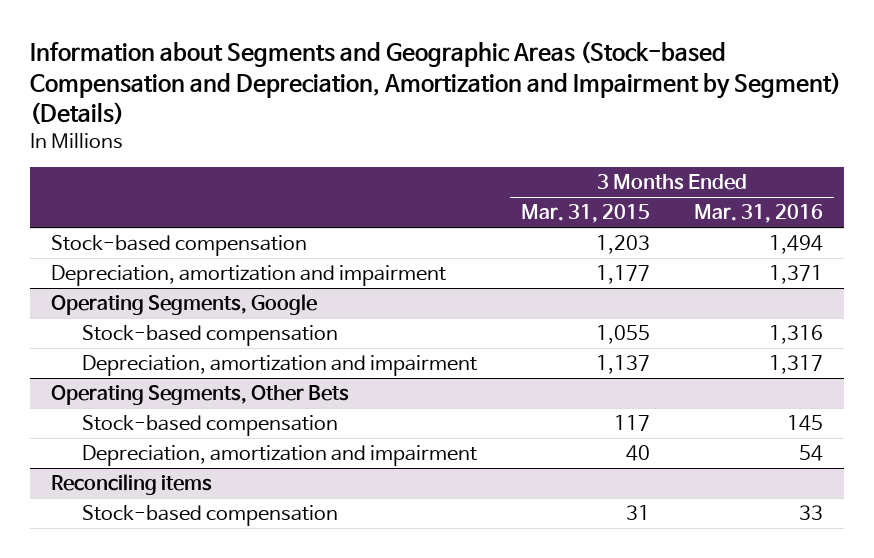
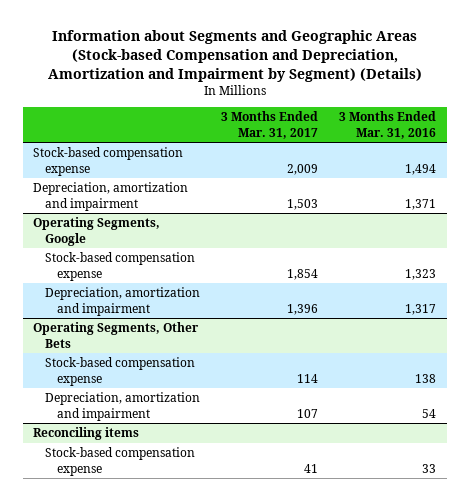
[520,204,650,224] Mar. 31, 2015 -> none
none -> [221,111,319,139] 3 Months Ended Mar. 31, 2017
[51,235,308,257] Stock-based compensation -> [33,147,184,176] Stock-based compensation expense
[82,325,339,347] Stock-based compensation -> [45,252,196,281] Stock-based compensation expense
[768,325,823,345] 1,316 -> [405,268,437,280] 1,323
[82,415,339,437] Stock-based compensation -> [45,357,196,386] Stock-based compensation expense
[786,415,823,432] 145 -> [415,373,437,383] 138
[82,505,339,527] Stock-based compensation -> [45,447,196,476] Stock-based compensation expense

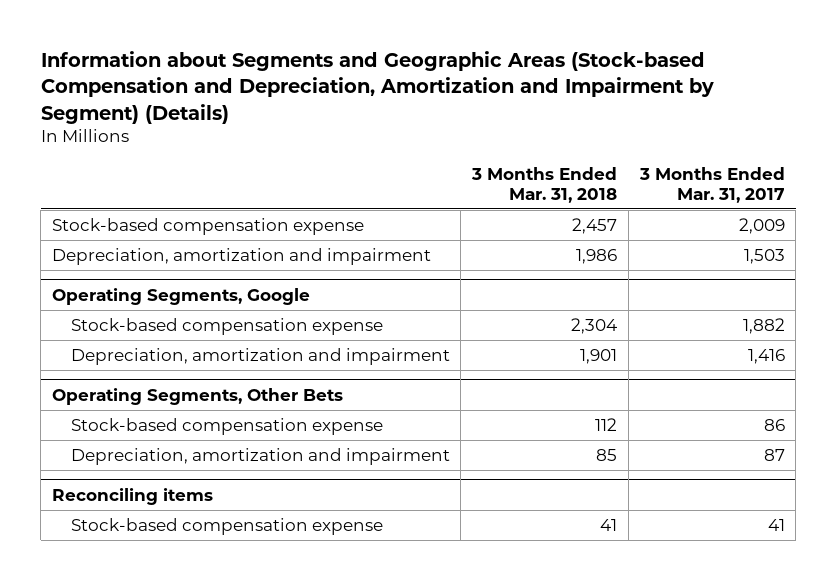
[339,111,437,139] 3 Months Ended Mar. 31, 2016 -> none
none -> [471,167,618,203] 3 Months Ended Mar. 31, 2018
[287,268,319,280] 1,854 -> [742,317,785,334] 1,882
[287,303,319,315] 1,396 -> [747,348,785,364] 1,416
[297,373,319,383] 114 -> [763,418,785,431] 86
[297,408,319,418] 107 -> [763,448,785,461] 87

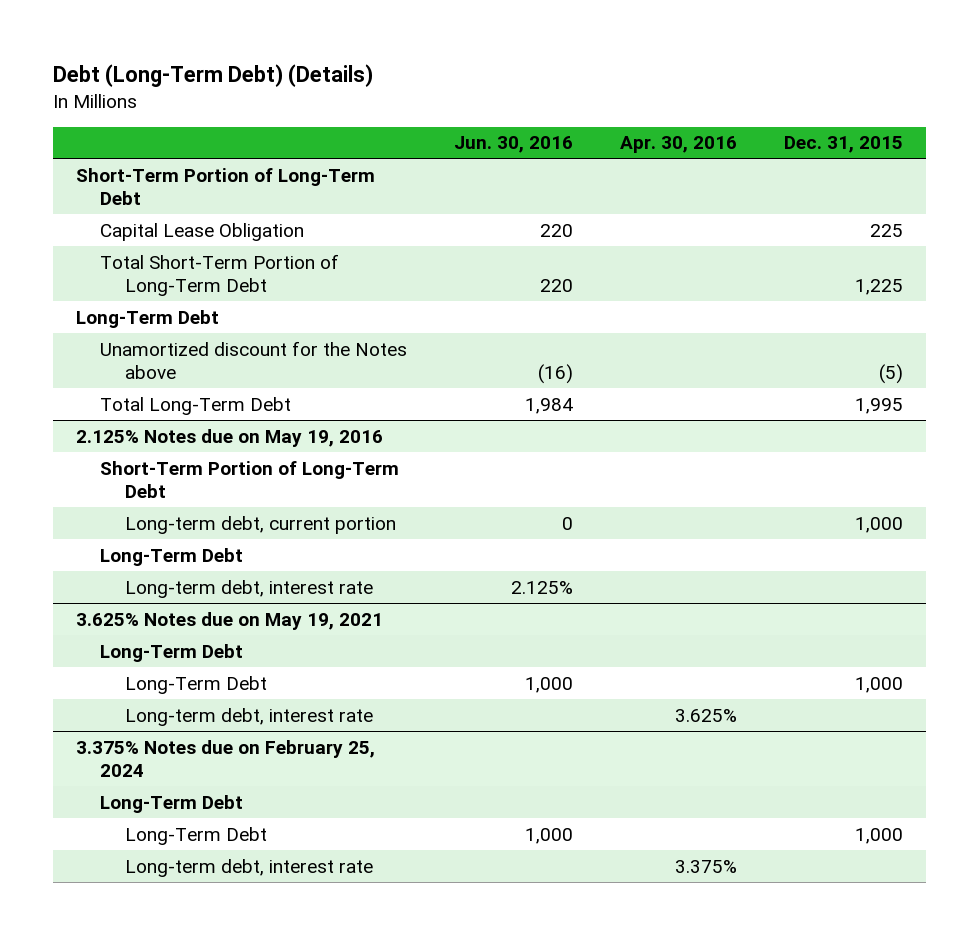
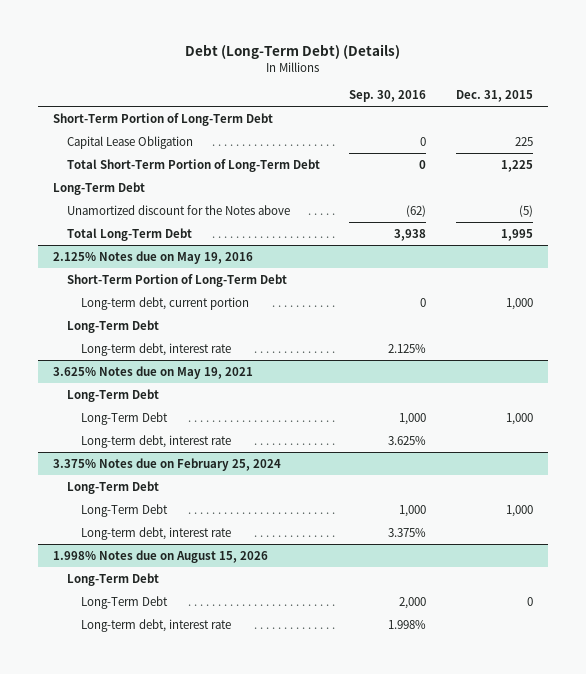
[454,136,574,154] Jun. 30, 2016 -> none
[620,136,738,154] Apr. 30, 2016 -> none
none -> [349,90,427,103] Sep. 30, 2016
none -> [53,549,269,563] 1.998% Notes due on August 15, 2026
none -> [66,572,159,586] Long-Term Debt
none -> [80,595,168,609] Long-Term Debt
none -> [80,618,231,632] Long-term debt, interest rate

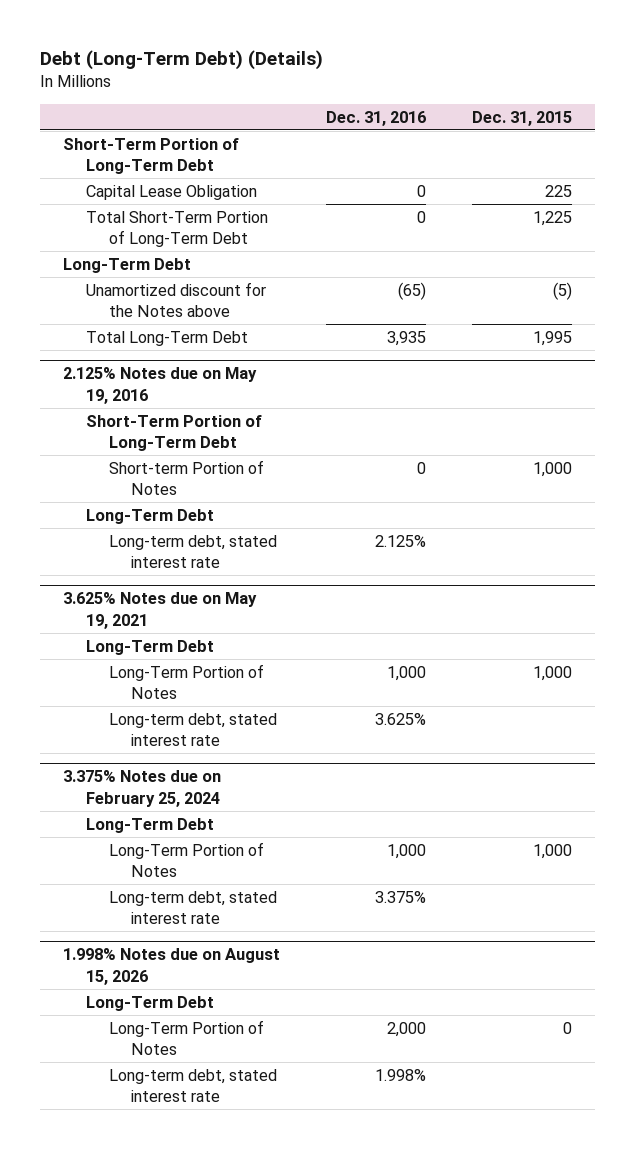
[349,90,427,103] Sep. 30, 2016 -> none
none -> [325,110,426,126] Dec. 31, 2016
[80,296,249,310] Long-term debt, current portion -> [108,459,264,496] Short-term Portion of Notes
[80,342,231,356] Long-term debt, interest rate -> [108,534,277,569] Long-term debt, stated interest rate
[80,411,168,425] Long-Term Debt -> [108,663,264,700] Long-Term Portion of Notes
[80,434,231,448] Long-term debt, interest rate -> [108,712,277,747] Long-term debt, stated interest rate
[80,503,168,517] Long-Term Debt -> [108,841,264,878] Long-Term Portion of Notes
[80,526,231,540] Long-term debt, interest rate -> [108,890,277,925] Long-term debt, stated interest rate
[80,595,168,609] Long-Term Debt -> [108,1019,264,1056] Long-Term Portion of Notes
[80,618,231,632] Long-term debt, interest rate -> [108,1068,277,1103] Long-term debt, stated interest rate

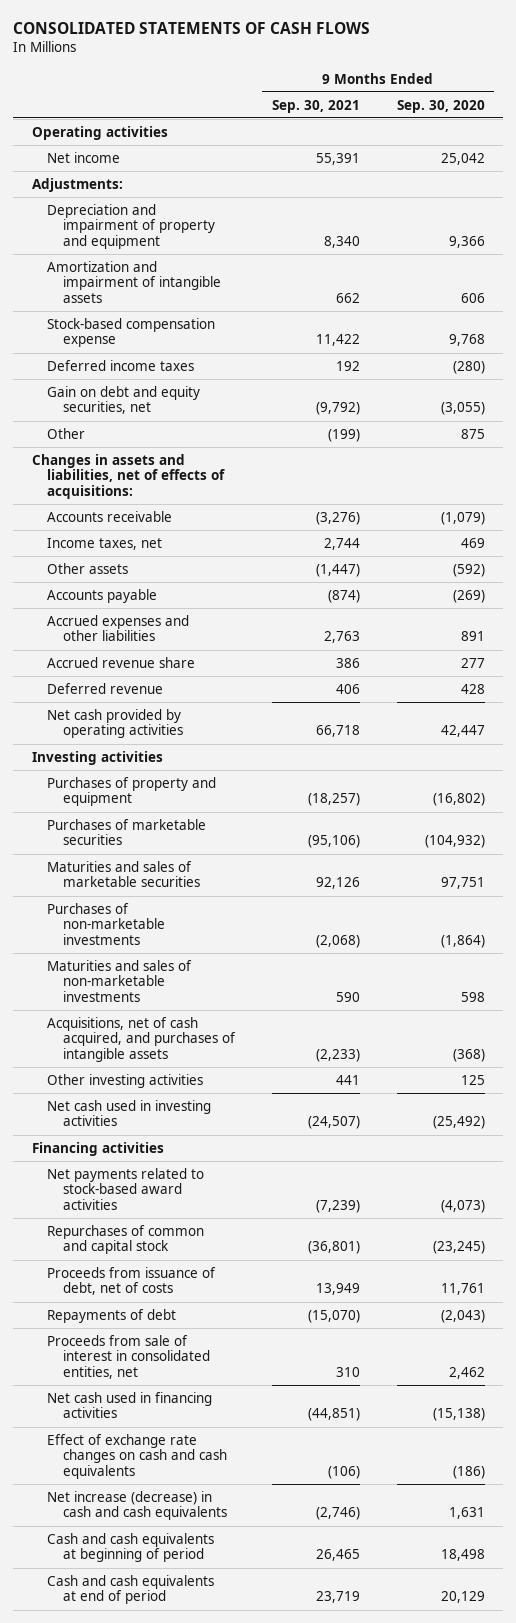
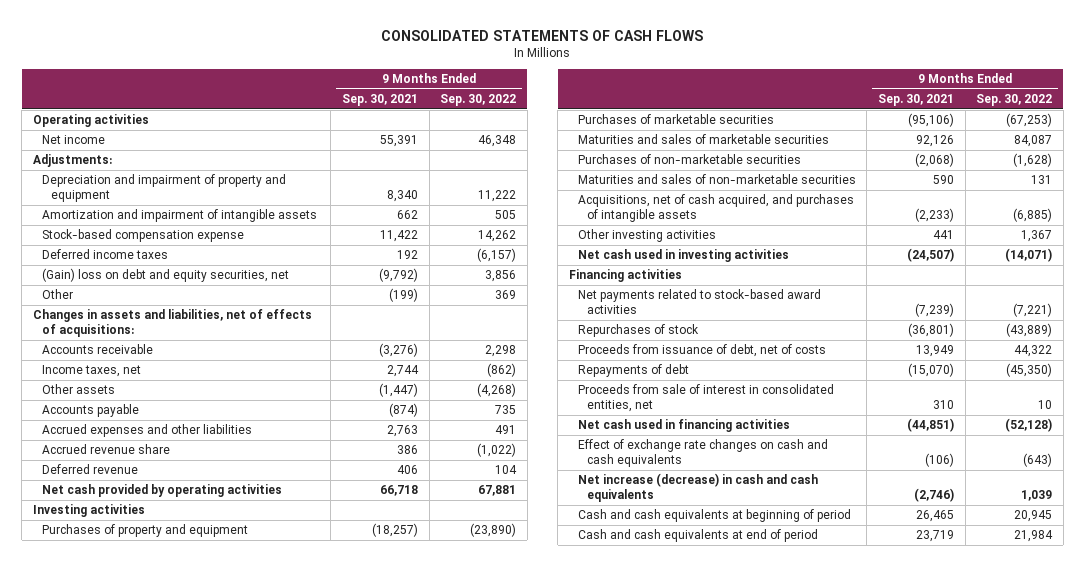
[396,99,485,113] Sep. 30, 2020 -> none
none -> [440,94,517,107] Sep. 30, 2022
[47,385,201,415] Gain on debt and equity securities, net -> [41,268,289,283] (Gain) loss on debt and equity securities, net
[47,902,165,945] Purchases of non-marketable investments -> [577,154,801,165] Purchases of non-marketable securities
[47,959,193,1002] Maturities and sales of non-marketable investments -> [577,174,856,185] Maturities and sales of non-marketable securities
[47,1224,205,1255] Repurchases of common and capital stock -> [577,324,699,338] Repurchases of stock

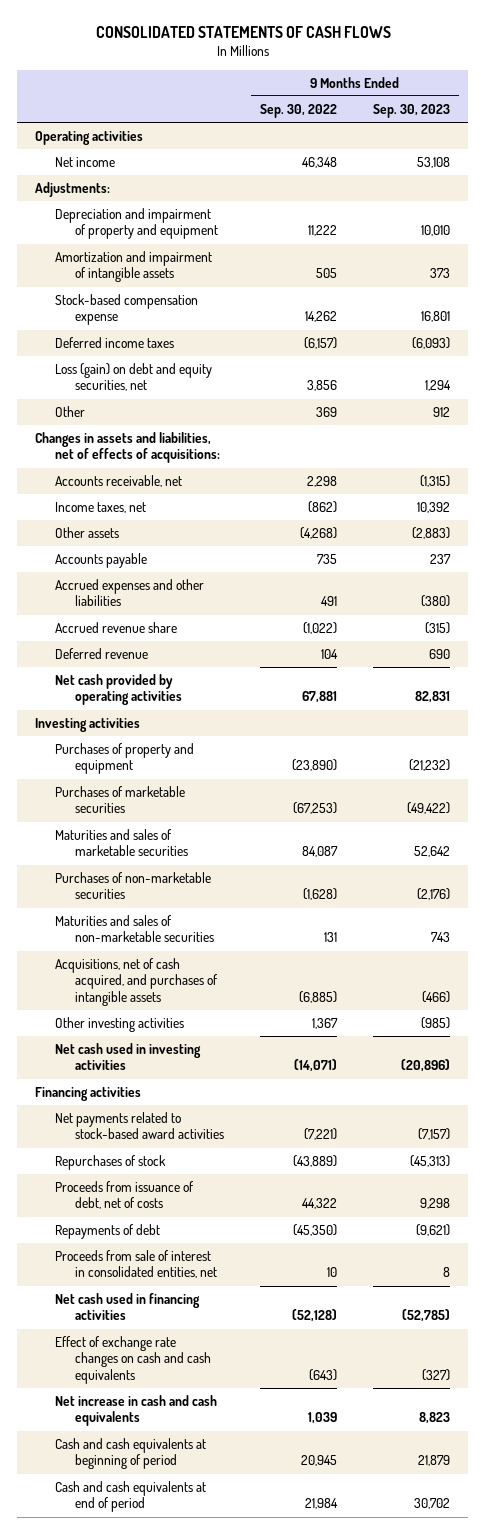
[342,94,419,107] Sep. 30, 2021 -> none
none -> [373,104,451,119] Sep. 30, 2023
[41,268,289,283] (Gain) loss on debt and equity securities, net -> [54,363,212,392] Loss (gain) on debt and equity securities, net
[41,344,153,355] Accounts receivable -> [54,475,182,488] Accounts receivable, net
[577,473,818,503] Net increase (decrease) in cash and cash equivalents -> [54,1395,217,1427] Net increase in cash and cash equivalents

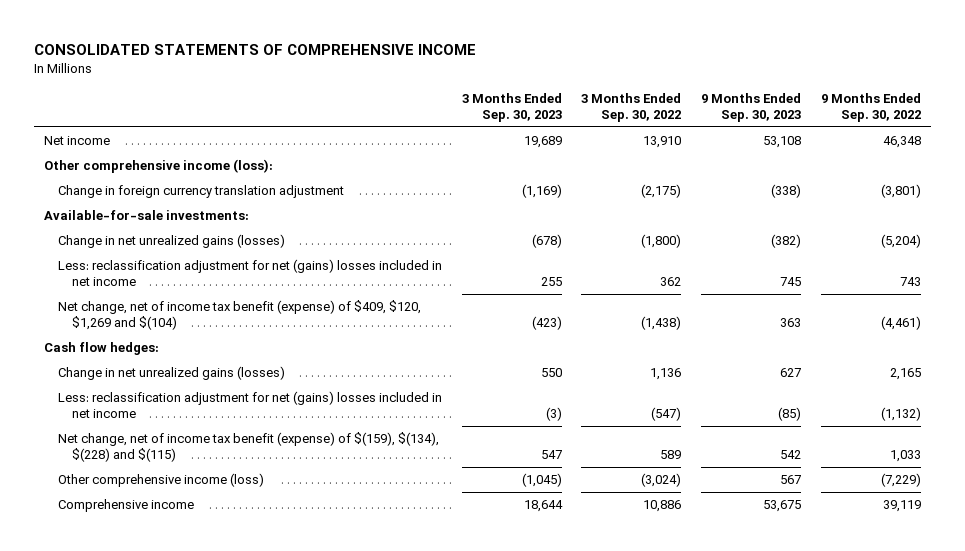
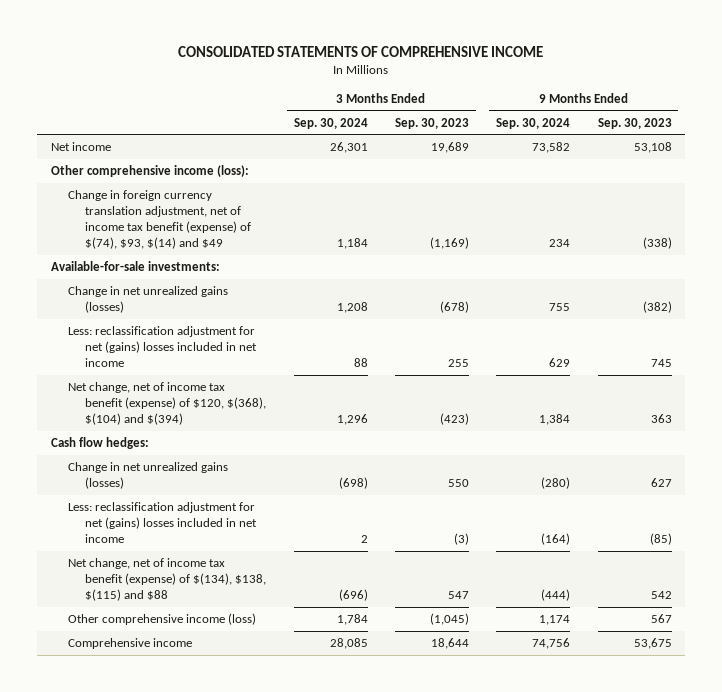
[581,92,682,123] 3 Months Ended Sep. 30, 2022 -> none
[821,92,922,123] 9 Months Ended Sep. 30, 2022 -> none
none -> [293,117,368,129] Sep. 30, 2024
none -> [496,117,571,129] Sep. 30, 2024
[57,185,344,199] Change in foreign currency translation adjustment -> [67,190,252,250] Change in foreign currency translation adjustment, net of income tax benefit (expense) of $(74), $93, $(14) and $49
[57,300,421,331] Net change, net of income tax benefit (expense) of $409, $120, $1,269 and $(104) -> [67,382,267,426] Net change, net of income tax benefit (expense) of $120, $(368), $(104) and $(394)
[57,432,439,463] Net change, net of income tax benefit (expense) of $(159), $(134), $(228) and $(115) -> [67,558,267,602] Net change, net of income tax benefit (expense) of $(134), $138, $(115) and $88

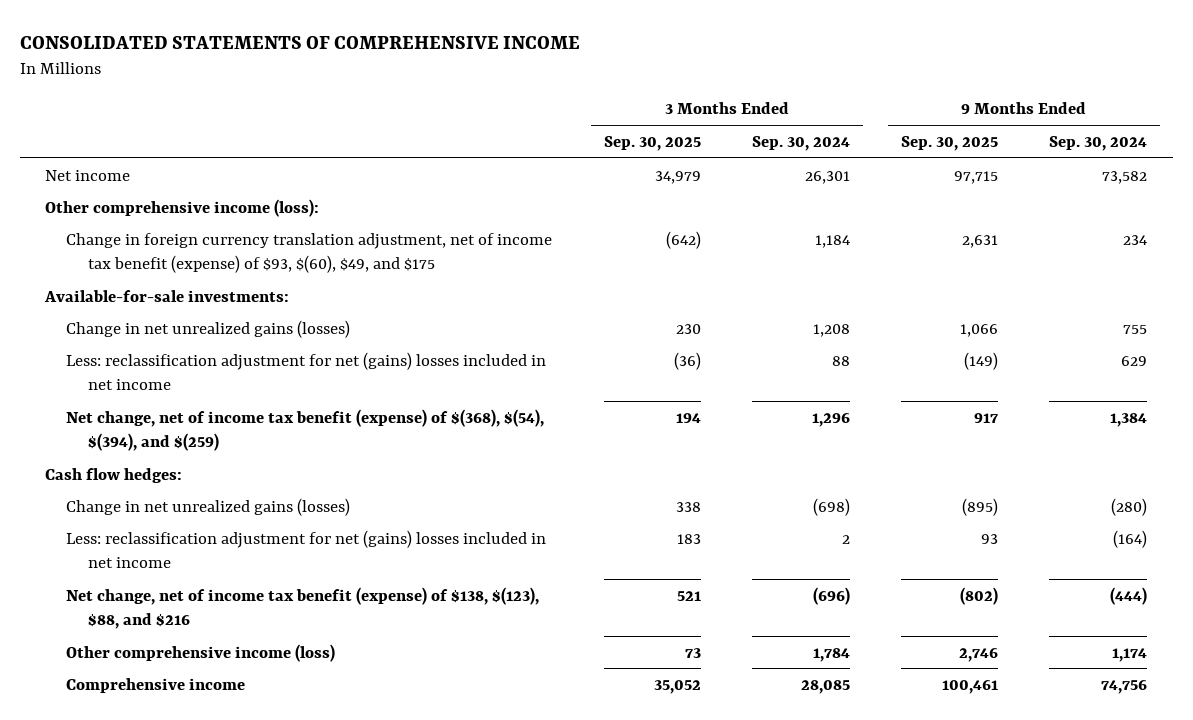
[394,117,469,129] Sep. 30, 2023 -> none
[597,117,672,129] Sep. 30, 2023 -> none
none -> [603,135,701,151] Sep. 30, 2025
none -> [901,135,999,151] Sep. 30, 2025
[67,190,252,250] Change in foreign currency translation adjustment, net of income tax benefit (expense) of $(74), $93, $(14) and $49 -> [66,232,553,273] Change in foreign currency translation adjustment, net of income tax benefit (expense) of $93, $(60), $49, and $175
[67,382,267,426] Net change, net of income tax benefit (expense) of $120, $(368), $(104) and $(394) -> [66,408,545,451] Net change, net of income tax benefit (expense) of $(368), $(54), $(394), and $(259)
[67,558,267,602] Net change, net of income tax benefit (expense) of $(134), $138, $(115) and $88 -> [66,586,540,629] Net change, net of income tax benefit (expense) of $138, $(123), $88, and $216

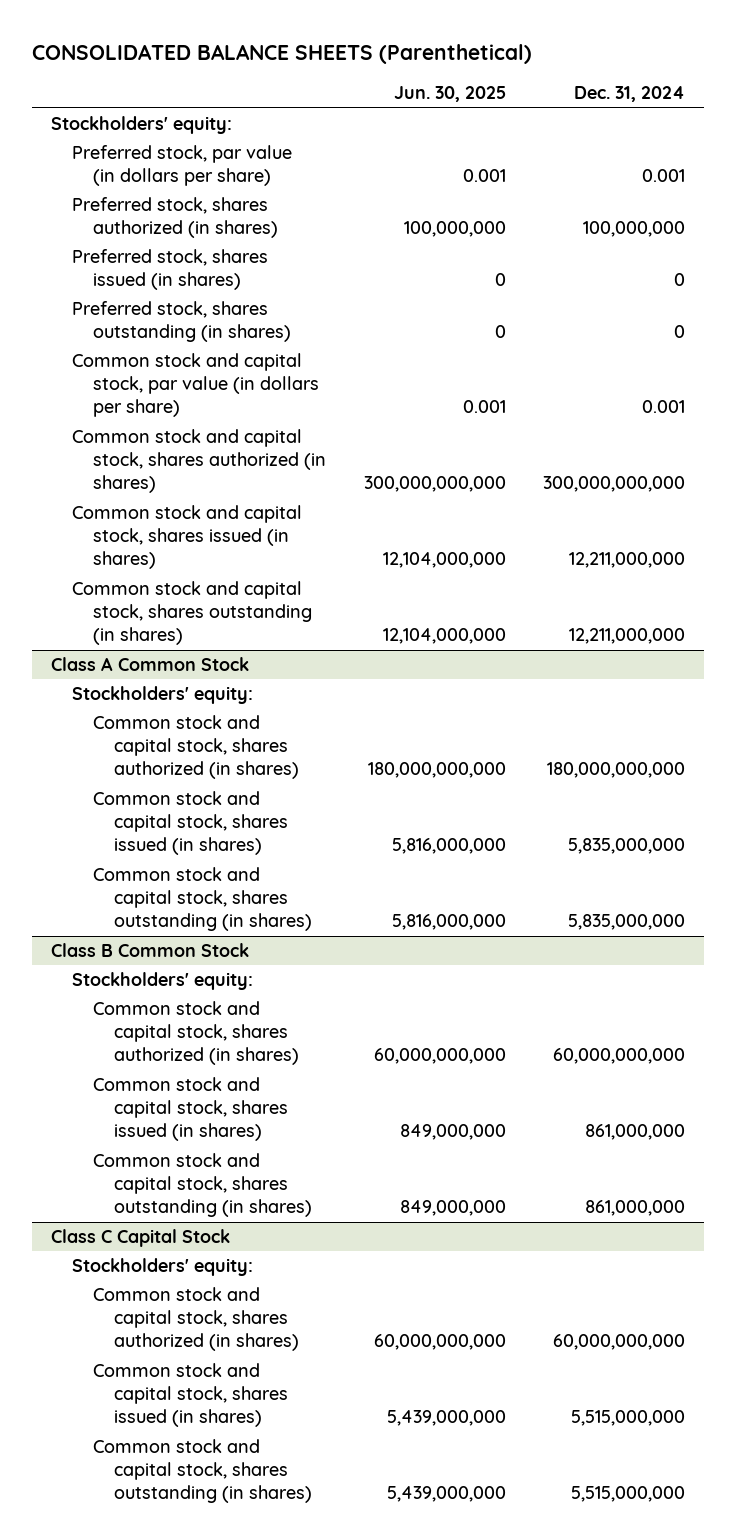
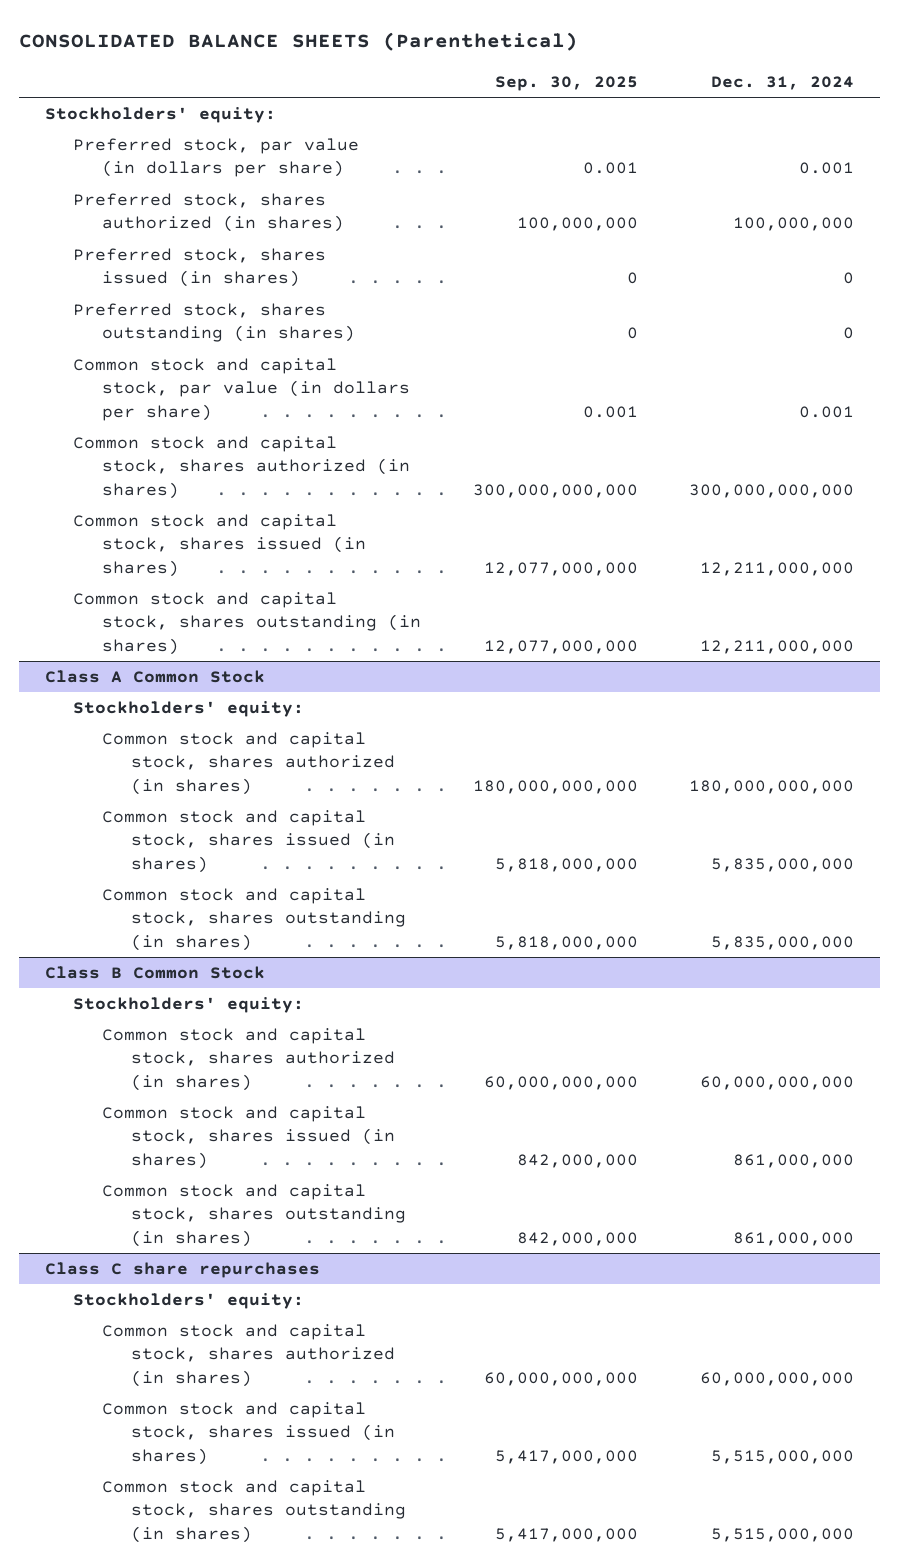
[393,86,506,103] Jun. 30, 2025 -> none
none -> [494,75,638,91] Sep. 30, 2025
[50,1229,230,1248] Class C Capital Stock -> [44,1262,320,1279] Class C share repurchases

